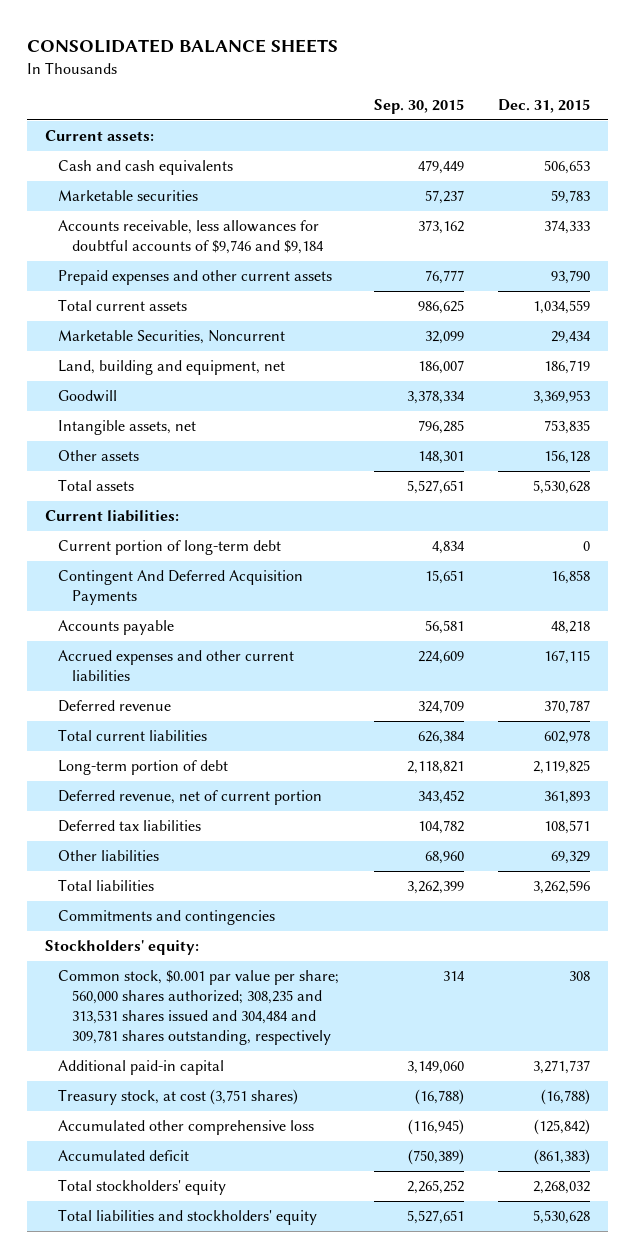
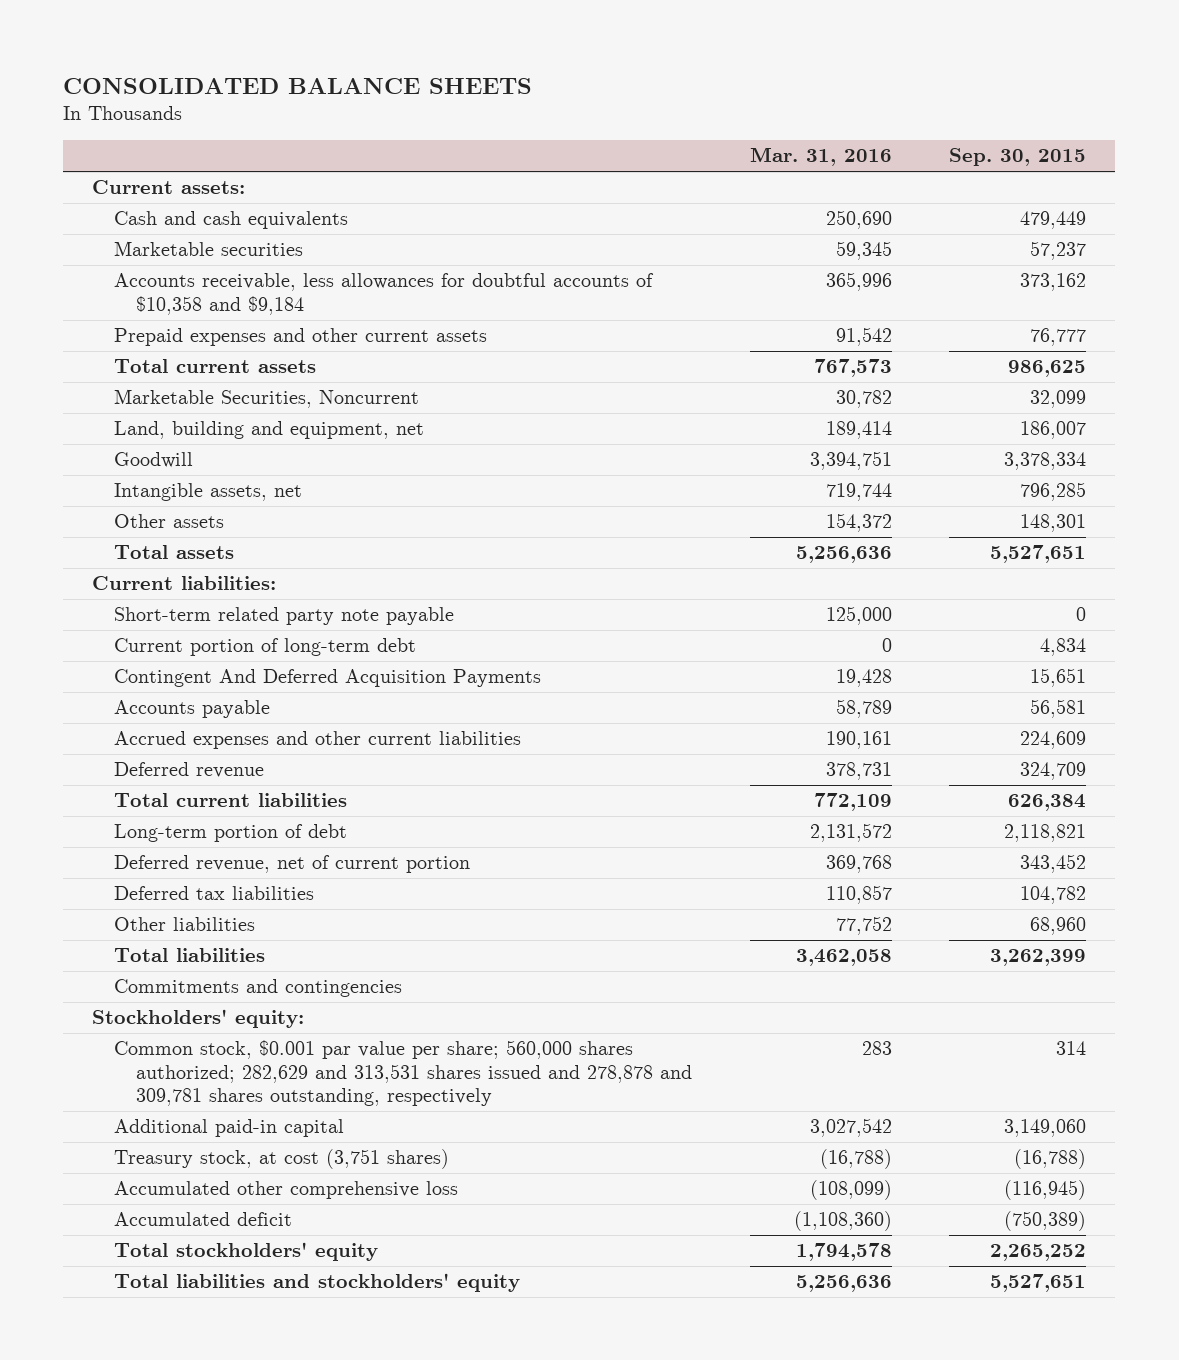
[498,99,591,114] Dec. 31, 2015 -> none
none -> [749,147,892,167] Mar. 31, 2016
[58,220,324,255] Accounts receivable, less allowances for doubtful accounts of $9,746 and $9,184 -> [114,273,655,315] Accounts receivable, less allowances for doubtful accounts of $10,358 and $9,184
none -> [114,607,455,626] Short-term related party note payable
[58,970,340,1046] Common stock, $0.001 par value per share; 560,000 shares authorized; 308,235 and 313,531 shares issued and 304,484 and 309,781 shares outstanding, respectively -> [114,1040,693,1107] Common stock, $0.001 par value per share; 560,000 shares authorized; 282,629 and 313,531 shares issued and 278,878 and 309,781 shares outstanding, respectively

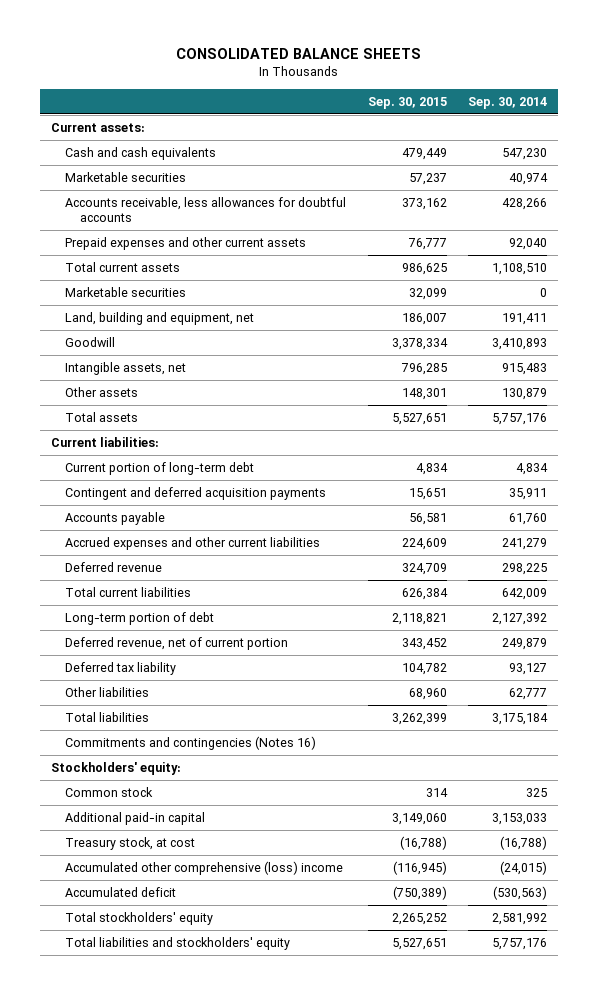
[749,147,892,167] Mar. 31, 2016 -> none
none -> [467,96,547,109] Sep. 30, 2014
[114,273,655,315] Accounts receivable, less allowances for doubtful accounts of $10,358 and $9,184 -> [65,196,347,223] Accounts receivable, less allowances for doubtful accounts
[114,389,420,409] Marketable Securities, Noncurrent -> [65,286,187,297] Marketable securities
[114,607,455,626] Short-term related party note payable -> none
[114,669,542,688] Contingent And Deferred Acquisition Payments -> [65,486,327,500] Contingent and deferred acquisition payments
[114,886,315,901] Deferred tax liabilities -> [65,661,177,675] Deferred tax liability
[114,979,403,998] Commitments and contingencies -> [65,735,317,750] Commitments and contingencies (Notes 16)
[114,1040,693,1107] Common stock, $0.001 par value per share; 560,000 shares authorized; 282,629 and 313,531 shares issued and 278,878 and 309,781 shares outstanding, respectively -> [65,786,154,797] Common stock
[114,1149,450,1170] Treasury stock, at cost (3,751 shares) -> [65,836,196,850] Treasury stock, at cost
[114,1181,459,1200] Accumulated other comprehensive loss -> [65,860,344,875] Accumulated other comprehensive (loss) income

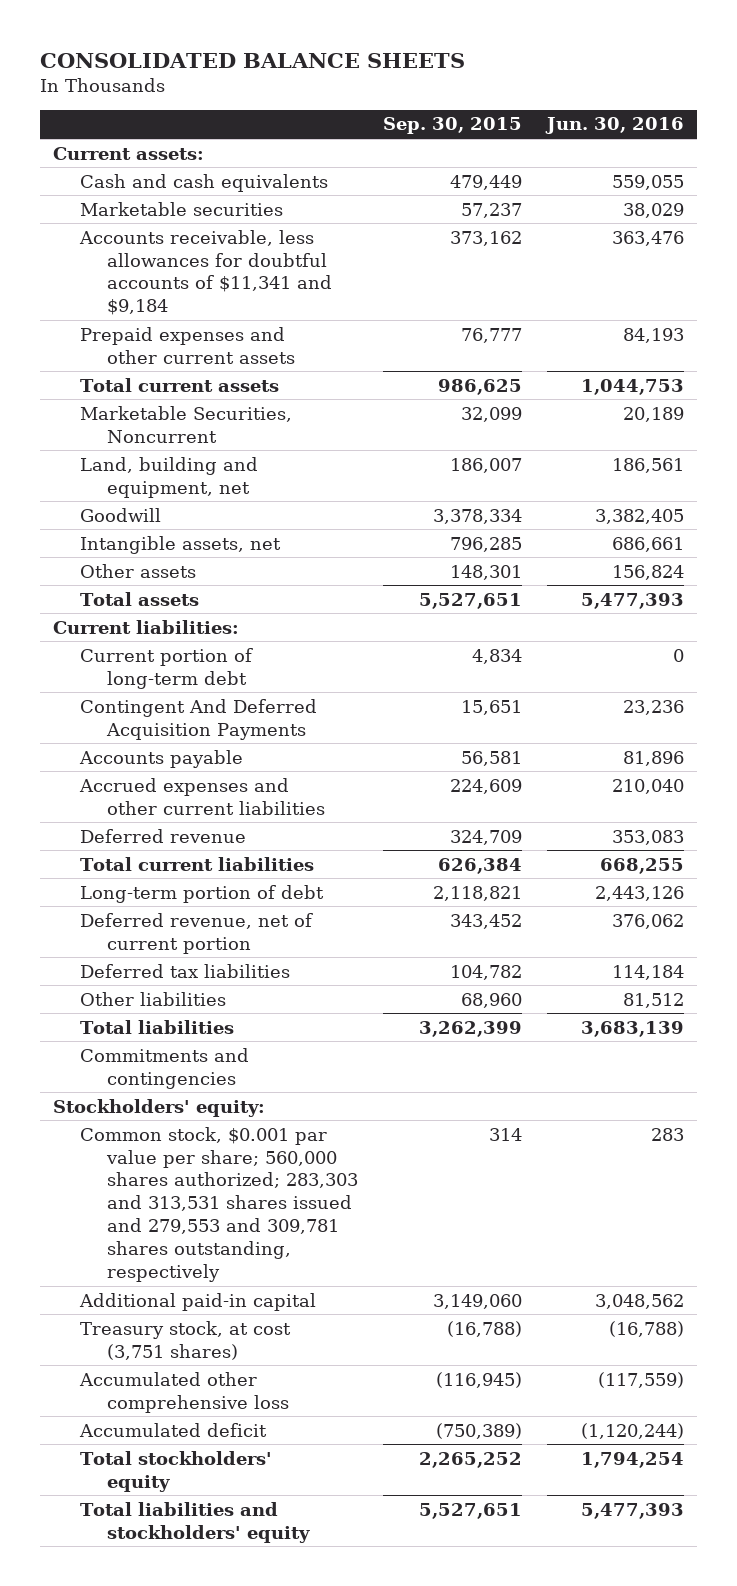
[467,96,547,109] Sep. 30, 2014 -> none
none -> [545,117,685,135] Jun. 30, 2016
[65,196,347,223] Accounts receivable, less allowances for doubtful accounts -> [78,229,332,316] Accounts receivable, less allowances for doubtful accounts of $11,341 and $9,184
[65,286,187,297] Marketable securities -> [79,405,292,443] Marketable Securities, Noncurrent
[65,486,327,500] Contingent and deferred acquisition payments -> [79,698,317,740] Contingent And Deferred Acquisition Payments
[65,661,177,675] Deferred tax liability -> [79,963,290,978] Deferred tax liabilities
[65,735,317,750] Commitments and contingencies (Notes 16) -> [79,1047,249,1089] Commitments and contingencies
[65,786,154,797] Common stock -> [79,1126,358,1283] Common stock, $0.001 par value per share; 560,000 shares authorized; 283,303 and 313,531 shares issued and 279,553 and 309,781 shares outstanding, respectively
[65,836,196,850] Treasury stock, at cost -> [79,1320,291,1360] Treasury stock, at cost (3,751 shares)
[65,860,344,875] Accumulated other comprehensive (loss) income -> [78,1371,289,1413] Accumulated other comprehensive loss

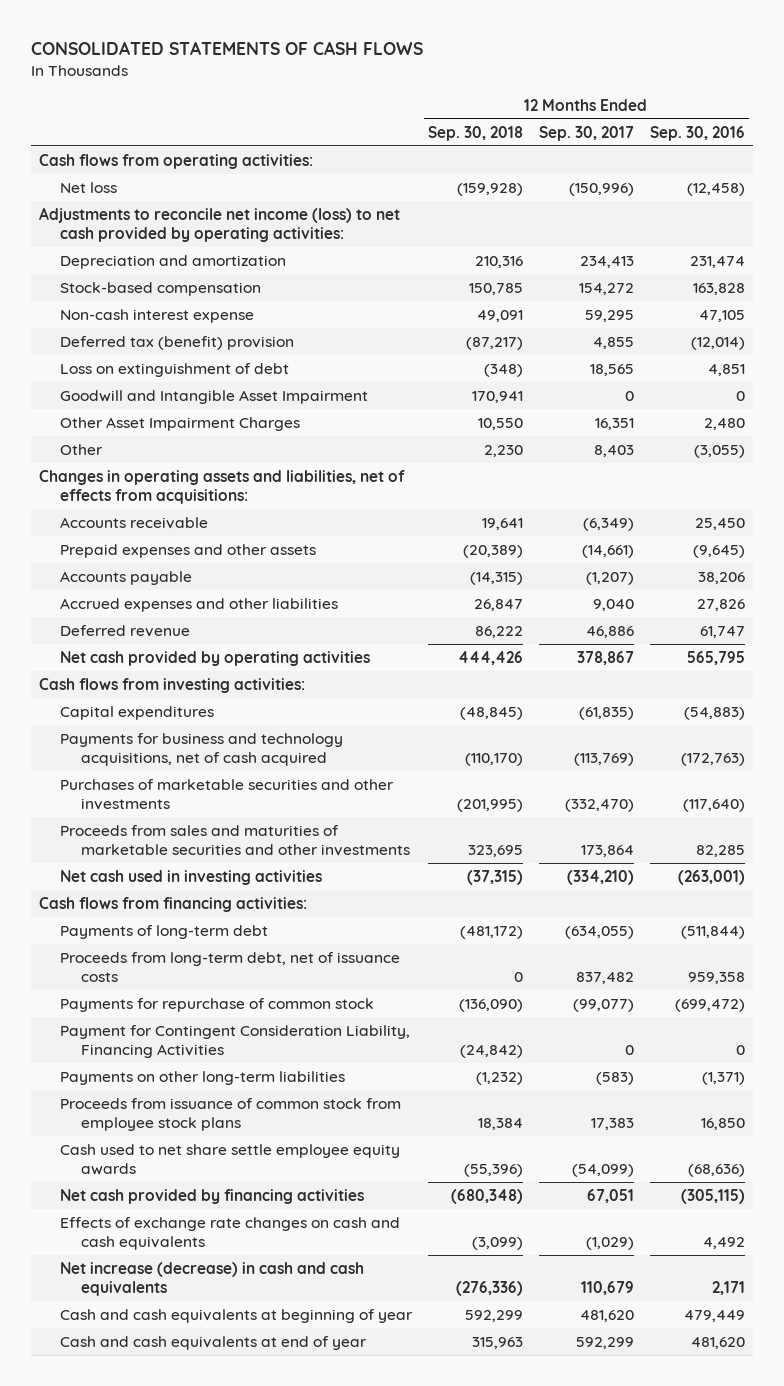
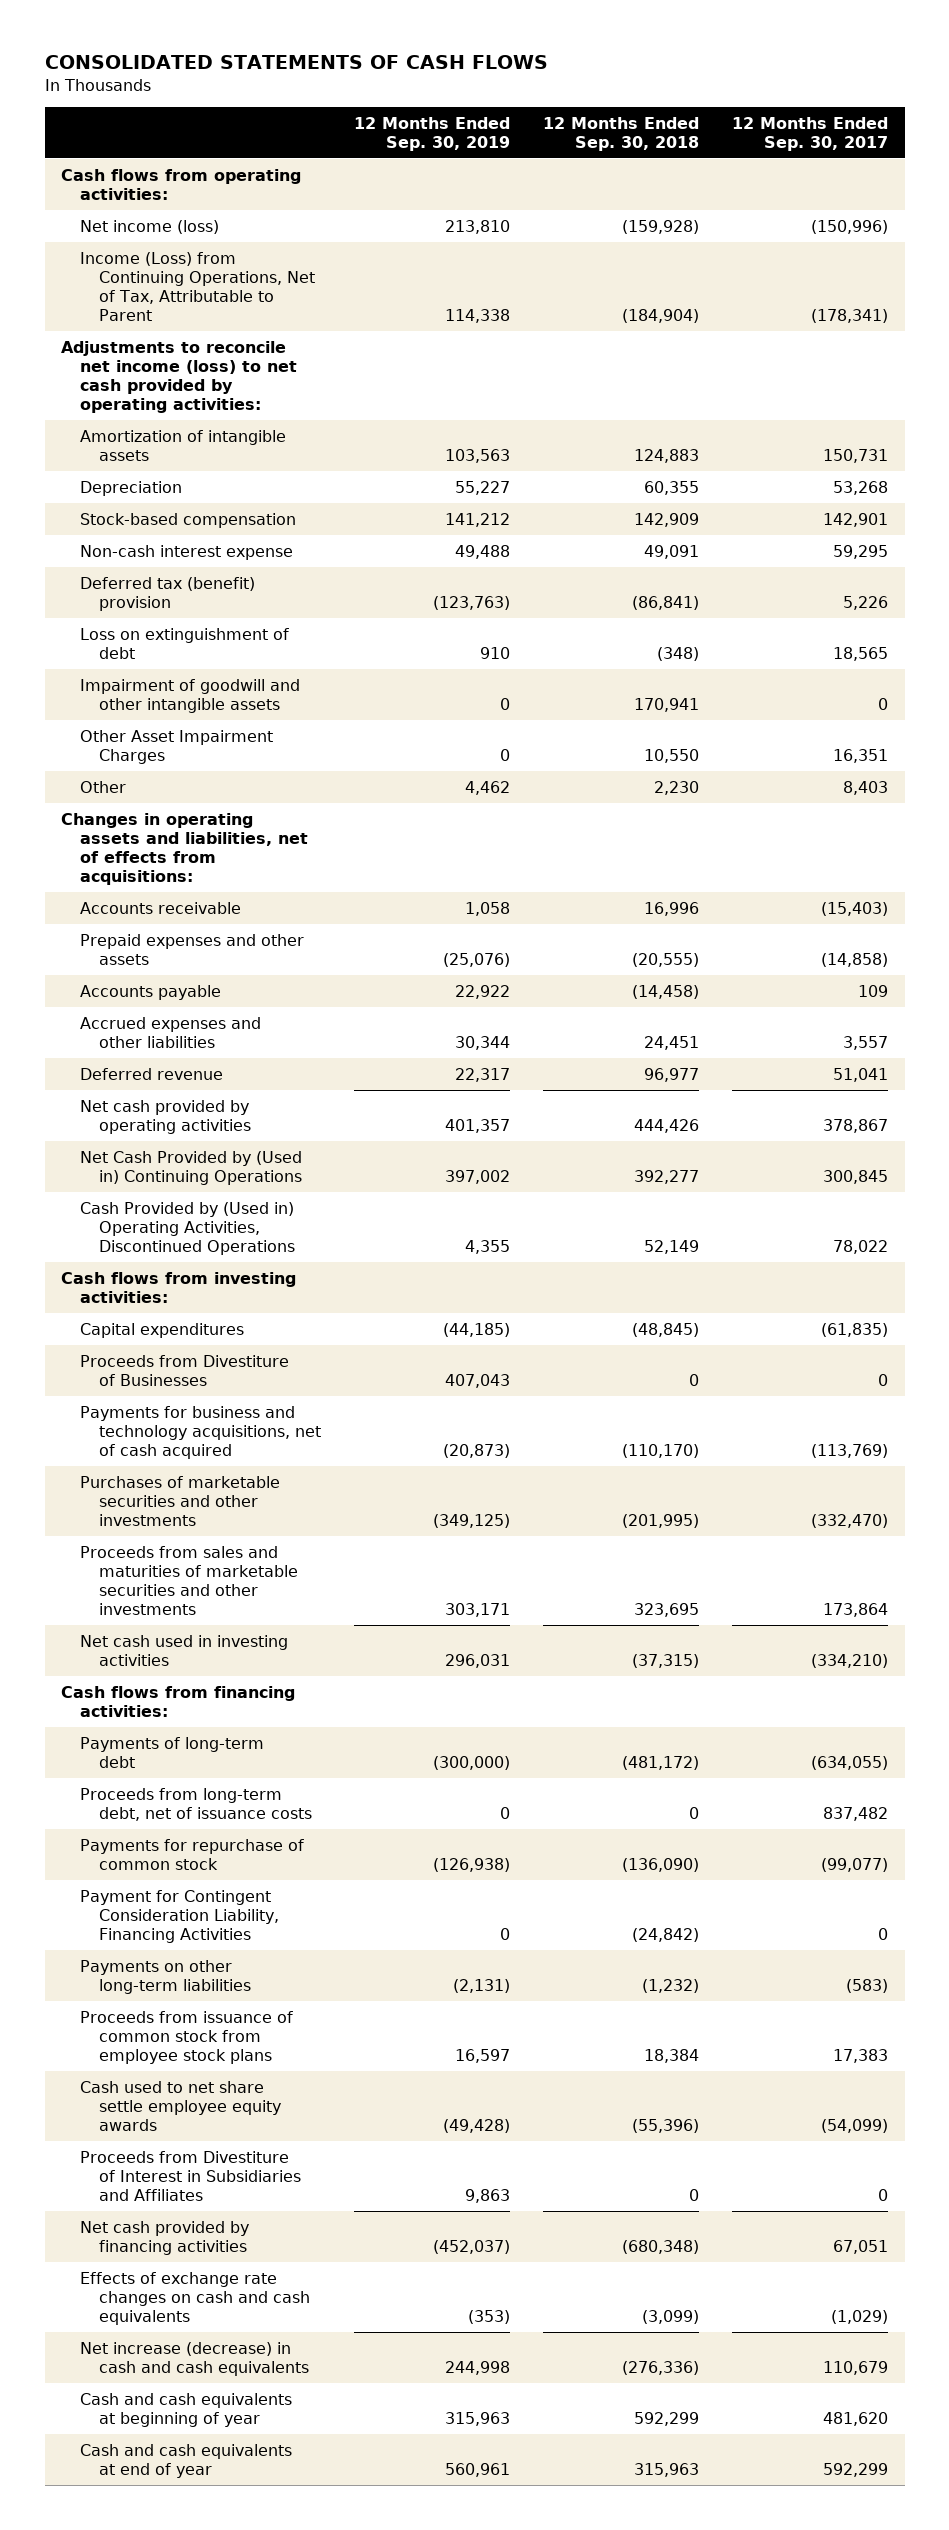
[649,125,745,141] Sep. 30, 2016 -> none
none -> [354,116,511,151] 12 Months Ended Sep. 30, 2019
[60,182,118,194] Net loss -> [80,219,220,234] Net income (loss)
none -> [80,251,316,322] Income (Loss) from Continuing Operations, Net of Tax, Attributable to Parent
[60,255,287,270] Depreciation and amortization -> none
none -> [80,429,287,461] Amortization of intangible assets
none -> [80,480,183,496] Depreciation
[469,283,524,296] 150,785 -> [634,512,700,527] 142,909
[578,283,634,296] 154,272 -> [823,512,889,527] 142,901
[466,337,524,351] (87,217) -> [632,595,700,610] (86,841)
[592,337,634,350] 4,855 -> [843,595,889,610] 5,226
[60,390,369,405] Goodwill and Intangible Asset Impairment -> [80,678,301,713] Impairment of goodwill and other intangible assets
[482,518,524,531] 19,641 -> [644,901,700,916] 16,996
[582,518,634,532] (6,349) -> [821,901,889,916] (15,403)
[463,545,524,559] (20,389) -> [632,952,700,967] (20,555)
[581,545,634,559] (14,661) -> [821,952,889,967] (14,858)
[470,572,524,586] (14,315) -> [632,984,700,999] (14,458)
[585,572,634,586] (1,207) -> [858,984,889,997] 109
[474,599,524,612] 26,847 -> [644,1035,700,1050] 24,451
[592,599,634,612] 9,040 -> [843,1035,889,1050] 3,557
[475,626,524,639] 86,222 -> [644,1067,700,1082] 96,977
[585,626,634,639] 46,886 -> [833,1067,889,1082] 51,041
none -> [80,1150,303,1185] Net Cash Provided by (Used in) Continuing Operations
none -> [80,1201,296,1256] Cash Provided by (Used in) Operating Activities, Discontinued Operations
none -> [80,1354,290,1386] Proceeds from Divestiture of Businesses
none -> [80,2150,302,2202] Proceeds from Divestiture of Interest in Subsidiaries and Affiliates

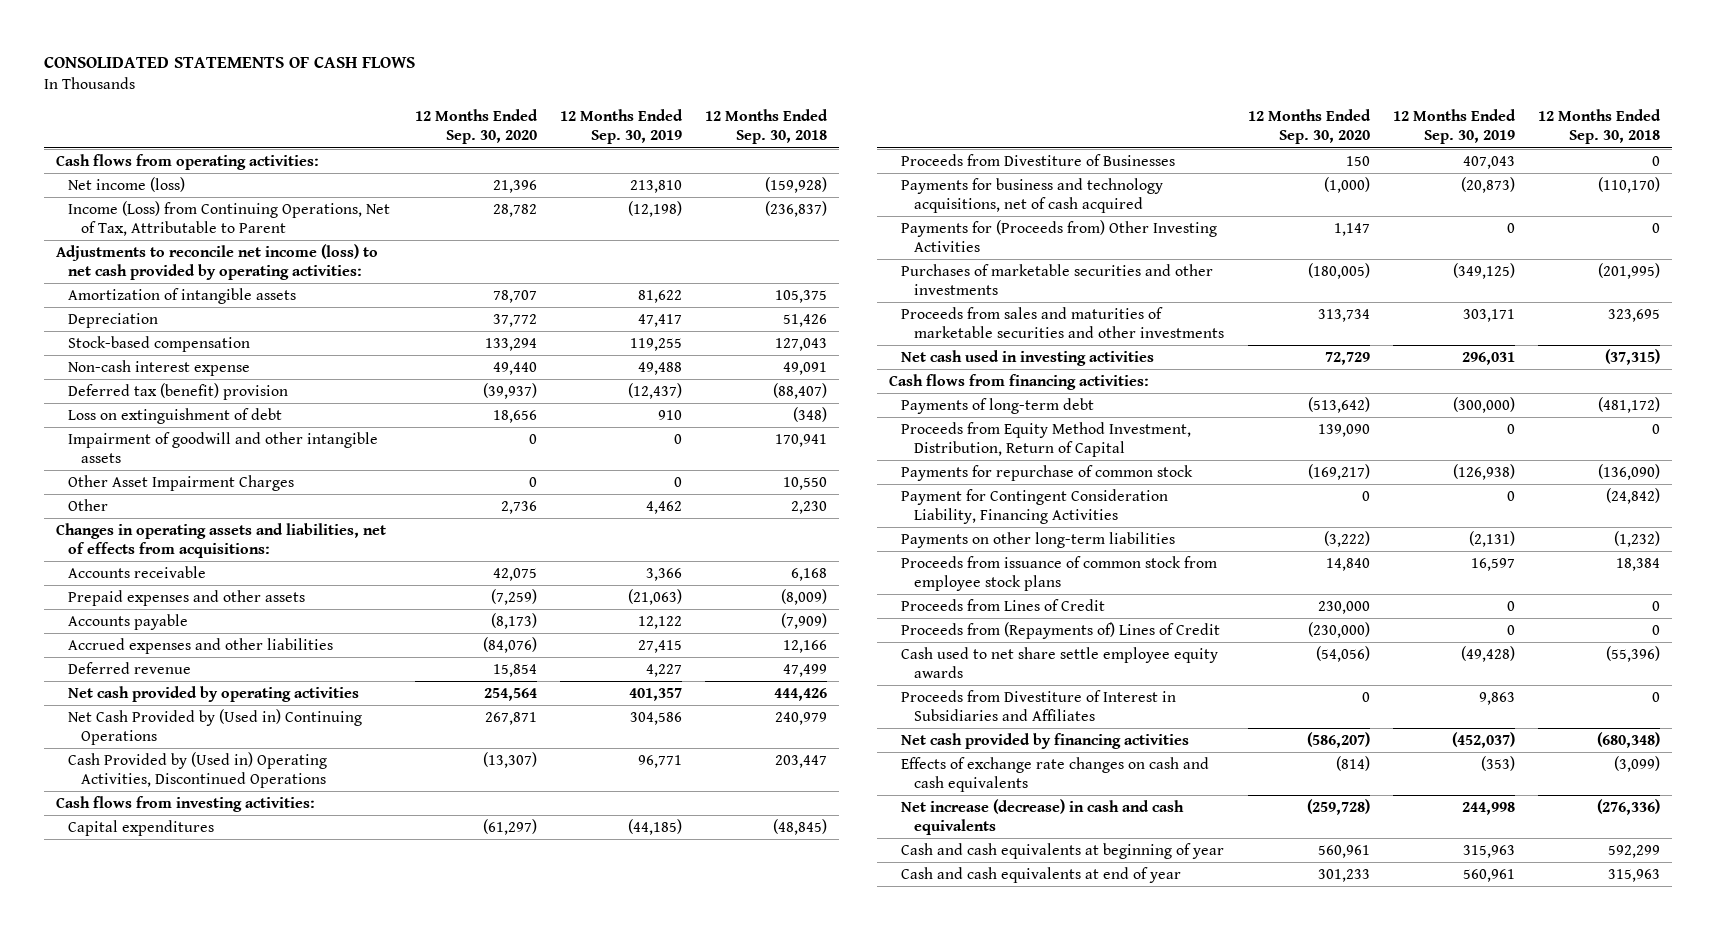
[732,116,889,151] 12 Months Ended Sep. 30, 2017 -> none
none -> [414,108,538,145] 12 Months Ended Sep. 30, 2020
[445,309,511,324] 114,338 -> [627,200,682,217] (12,198)
[622,309,700,324] (184,904) -> [765,200,828,217] (236,837)
[445,448,511,463] 103,563 -> [637,289,682,303] 81,622
[634,448,700,463] 124,883 -> [775,289,828,303] 105,375
[455,480,511,495] 55,227 -> [637,313,682,327] 47,417
[644,480,700,495] 60,355 -> [783,313,828,327] 51,426
[445,512,511,527] 141,212 -> [629,337,682,351] 119,255
[634,512,700,527] 142,909 -> [775,337,828,351] 127,043
[433,595,511,610] (123,763) -> [627,382,682,399] (12,437)
[632,595,700,610] (86,841) -> [773,382,828,399] (88,407)
[465,901,511,916] 1,058 -> [645,567,682,581] 3,366
[644,901,700,916] 16,996 -> [791,567,828,581] 6,168
[443,952,511,967] (25,076) -> [627,588,682,605] (21,063)
[632,952,700,967] (20,555) -> [781,588,828,605] (8,009)
[455,984,511,999] 22,922 -> [637,615,682,629] 12,122
[632,984,700,999] (14,458) -> [781,612,828,629] (7,909)
[455,1035,511,1050] 30,344 -> [637,639,682,653] 27,415
[644,1035,700,1050] 24,451 -> [783,639,828,653] 12,166
[455,1067,511,1082] 22,317 -> [645,663,682,677] 4,227
[644,1067,700,1082] 96,977 -> [783,663,828,677] 47,499
[445,1169,511,1184] 397,002 -> [629,711,682,725] 304,586
[634,1169,700,1184] 392,277 -> [775,711,828,725] 240,979
[465,1240,511,1255] 4,355 -> [637,754,682,768] 96,771
[644,1240,700,1255] 52,149 -> [775,754,828,768] 203,447
none -> [901,219,1218,253] Payments for (Proceeds from) Other Investing Activities
[80,1787,313,1821] Proceeds from long-term debt, net of issuance costs -> none
none -> [901,421,1192,458] Proceeds from Equity Method Investment, Distribution, Return of Capital
none -> [901,598,1106,611] Proceeds from Lines of Credit
none -> [901,621,1221,639] Proceeds from (Repayments of) Lines of Credit

